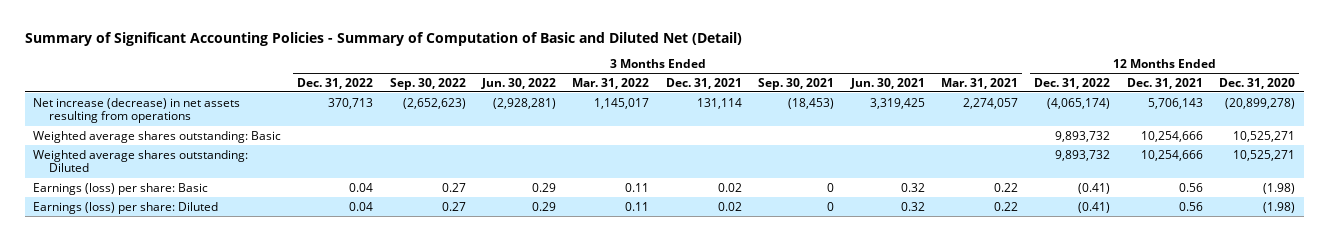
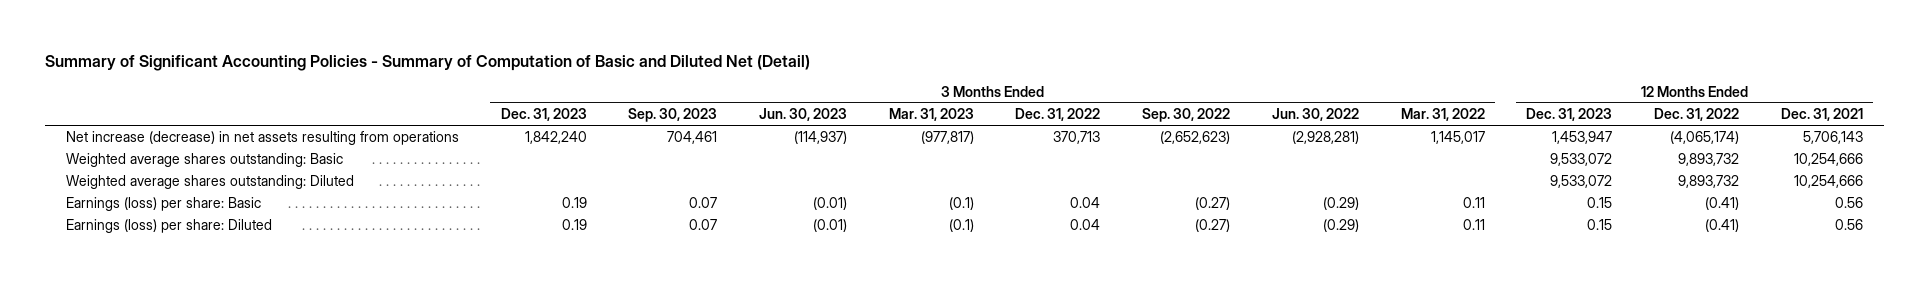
[665,77,742,89] Dec. 31, 2021 -> none
[758,77,835,90] Sep. 30, 2021 -> none
[849,77,925,89] Jun. 30, 2021 -> none
[941,77,1019,89] Mar. 31, 2021 -> none
[1219,77,1296,89] Dec. 31, 2020 -> none
none -> [500,108,587,122] Dec. 31, 2023
none -> [628,108,718,123] Sep. 30, 2023
none -> [758,108,847,122] Jun. 30, 2023
none -> [888,108,974,122] Mar. 31, 2023
none -> [1526,108,1613,122] Dec. 31, 2023
[441,182,466,192] 0.27 -> [1195,197,1231,211] (0.27)
[532,182,557,192] 0.29 -> [1322,197,1359,211] (0.29)
[441,201,466,211] 0.27 -> [1195,219,1231,233] (0.27)
[532,201,557,211] 0.29 -> [1322,219,1359,233] (0.29)

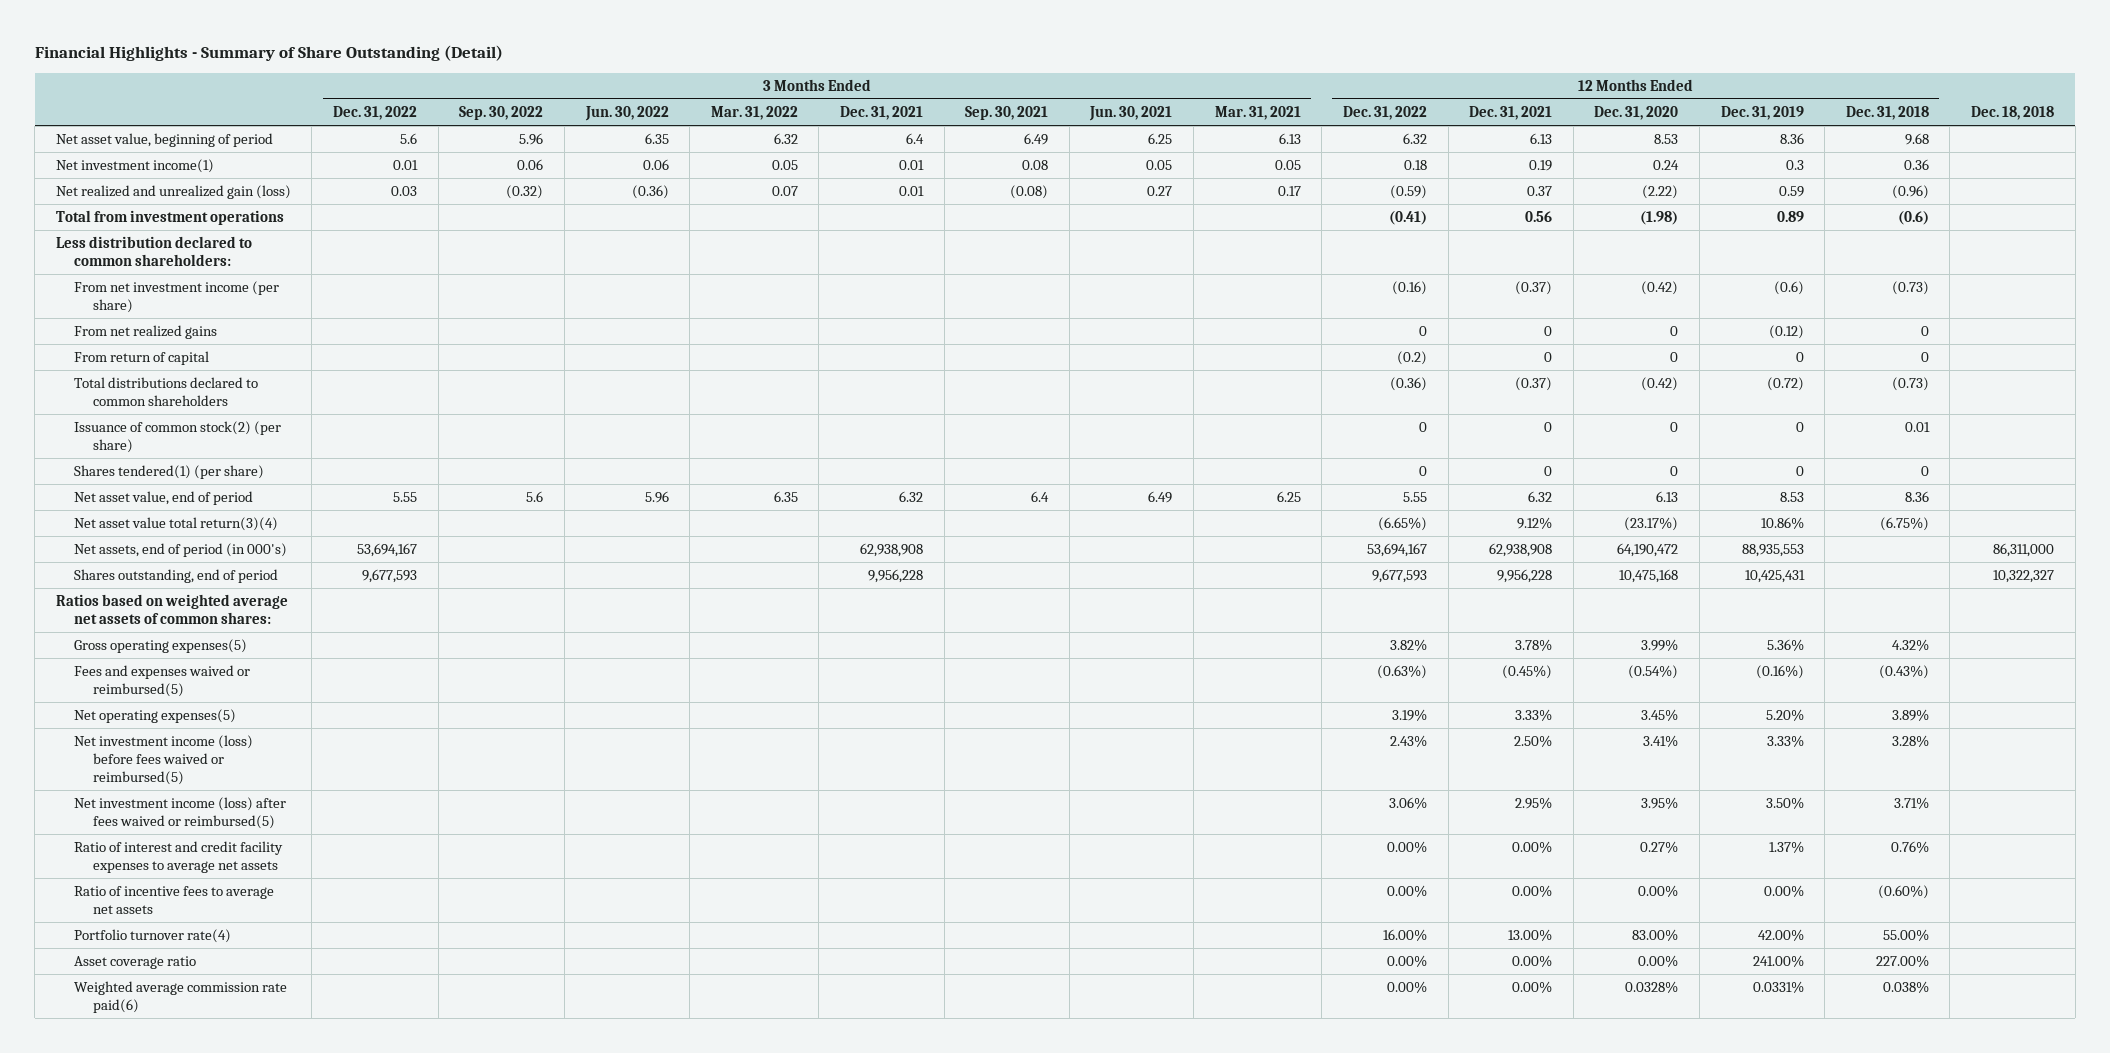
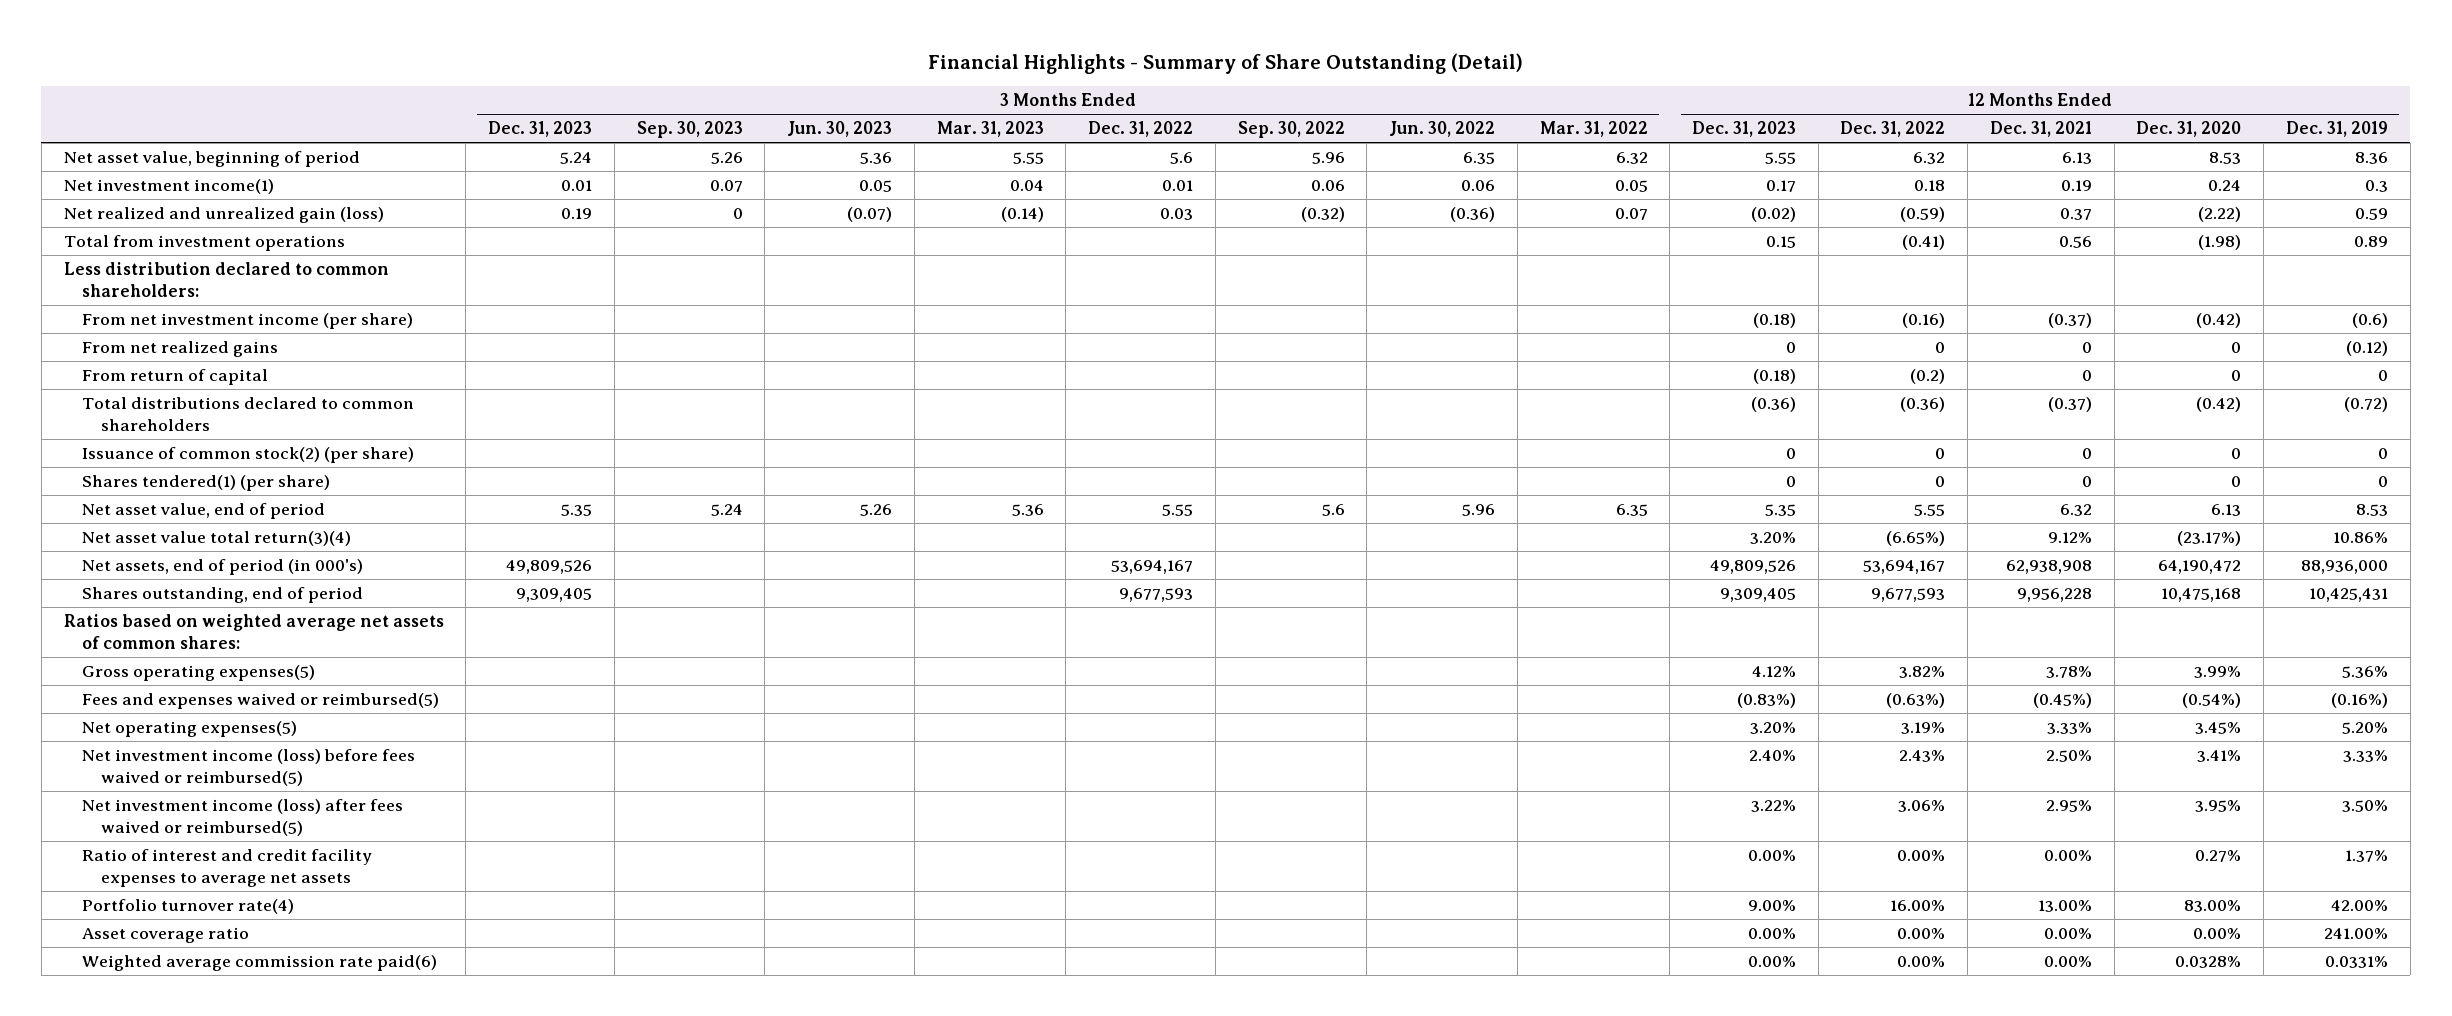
[839,106,923,121] Dec. 31, 2021 -> none
[965,106,1049,121] Sep. 30, 2021 -> none
[1089,106,1173,122] Jun. 30, 2021 -> none
[1214,106,1301,121] Mar. 31, 2021 -> none
[1845,106,1929,121] Dec. 31, 2018 -> none
[1971,106,2055,121] Dec. 18, 2018 -> none
none -> [488,121,593,138] Dec. 31, 2023
none -> [636,121,743,139] Sep. 30, 2023
none -> [787,121,893,138] Jun. 30, 2023
none -> [936,121,1044,138] Mar. 31, 2023
none -> [1691,121,1796,138] Dec. 31, 2023
[1741,544,1804,558] 88,935,553 -> [2300,560,2388,575] 88,936,000
[74,886,275,915] Ratio of incentive fees to average net assets -> none

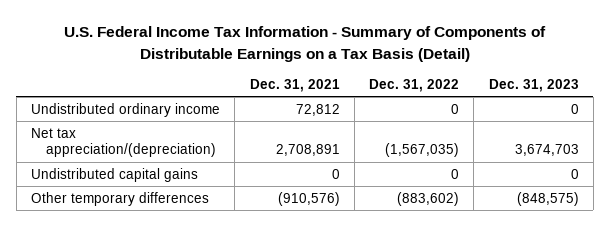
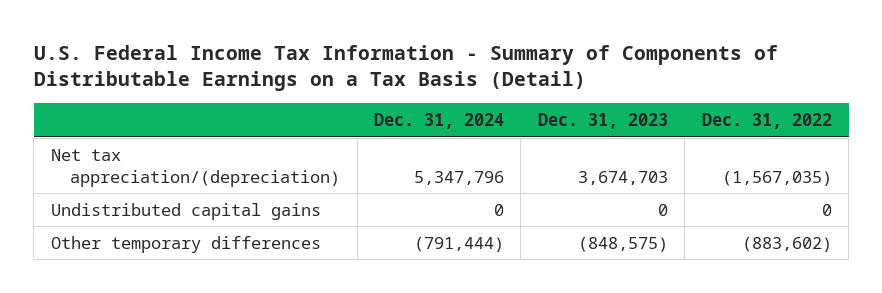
[249,79,340,93] Dec. 31, 2021 -> none
none -> [373,113,504,130] Dec. 31, 2024
[30,102,220,117] Undistributed ordinary income -> none

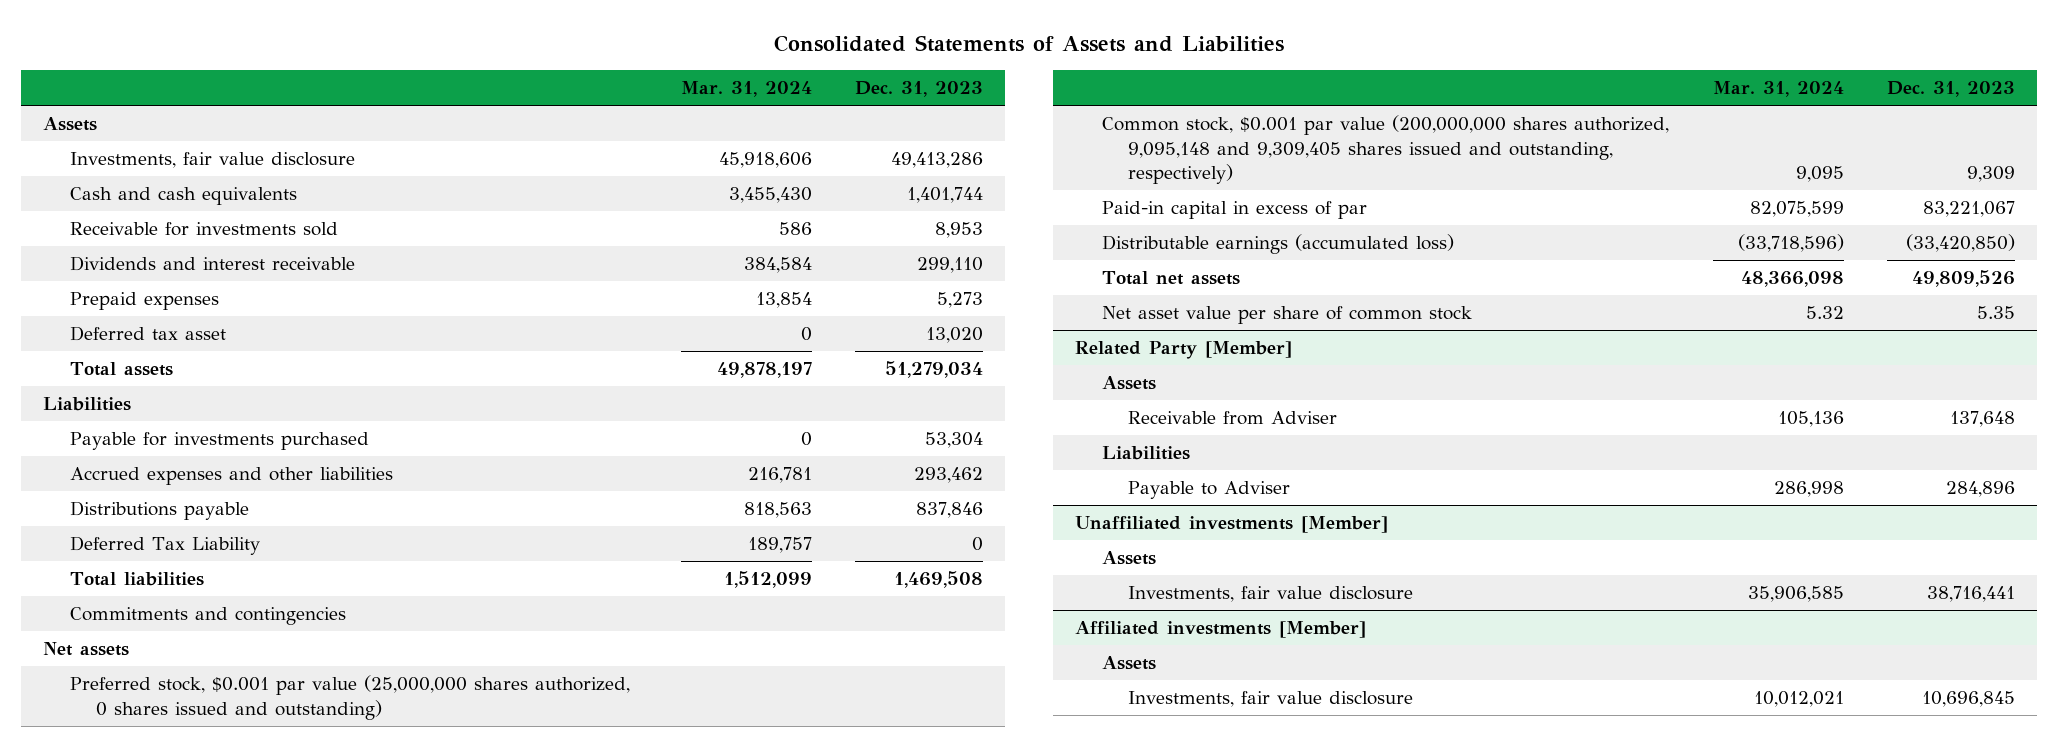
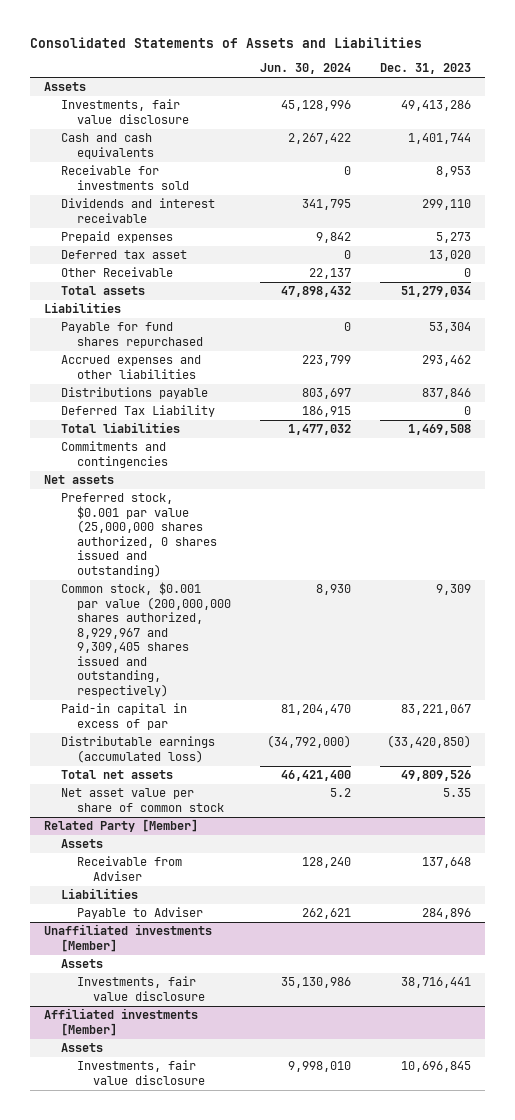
[680,81,812,98] Mar. 31, 2024 -> none
none -> [259,63,351,75] Jun. 30, 2024
none -> [60,267,173,278] Other Receivable
[69,432,369,451] Payable for investments purchased -> [60,322,203,348] Payable for fund shares repurchased
[1101,115,1669,185] Common stock, $0.001 par value (200,000,000 shares authorized, 9,095,148 and 9,309,405 shares issued and outstanding, respectively) -> [60,582,231,697] Common stock, $0.001 par value (200,000,000 shares authorized, 8,929,967 and 9,309,405 shares issued and outstanding, respectively)

